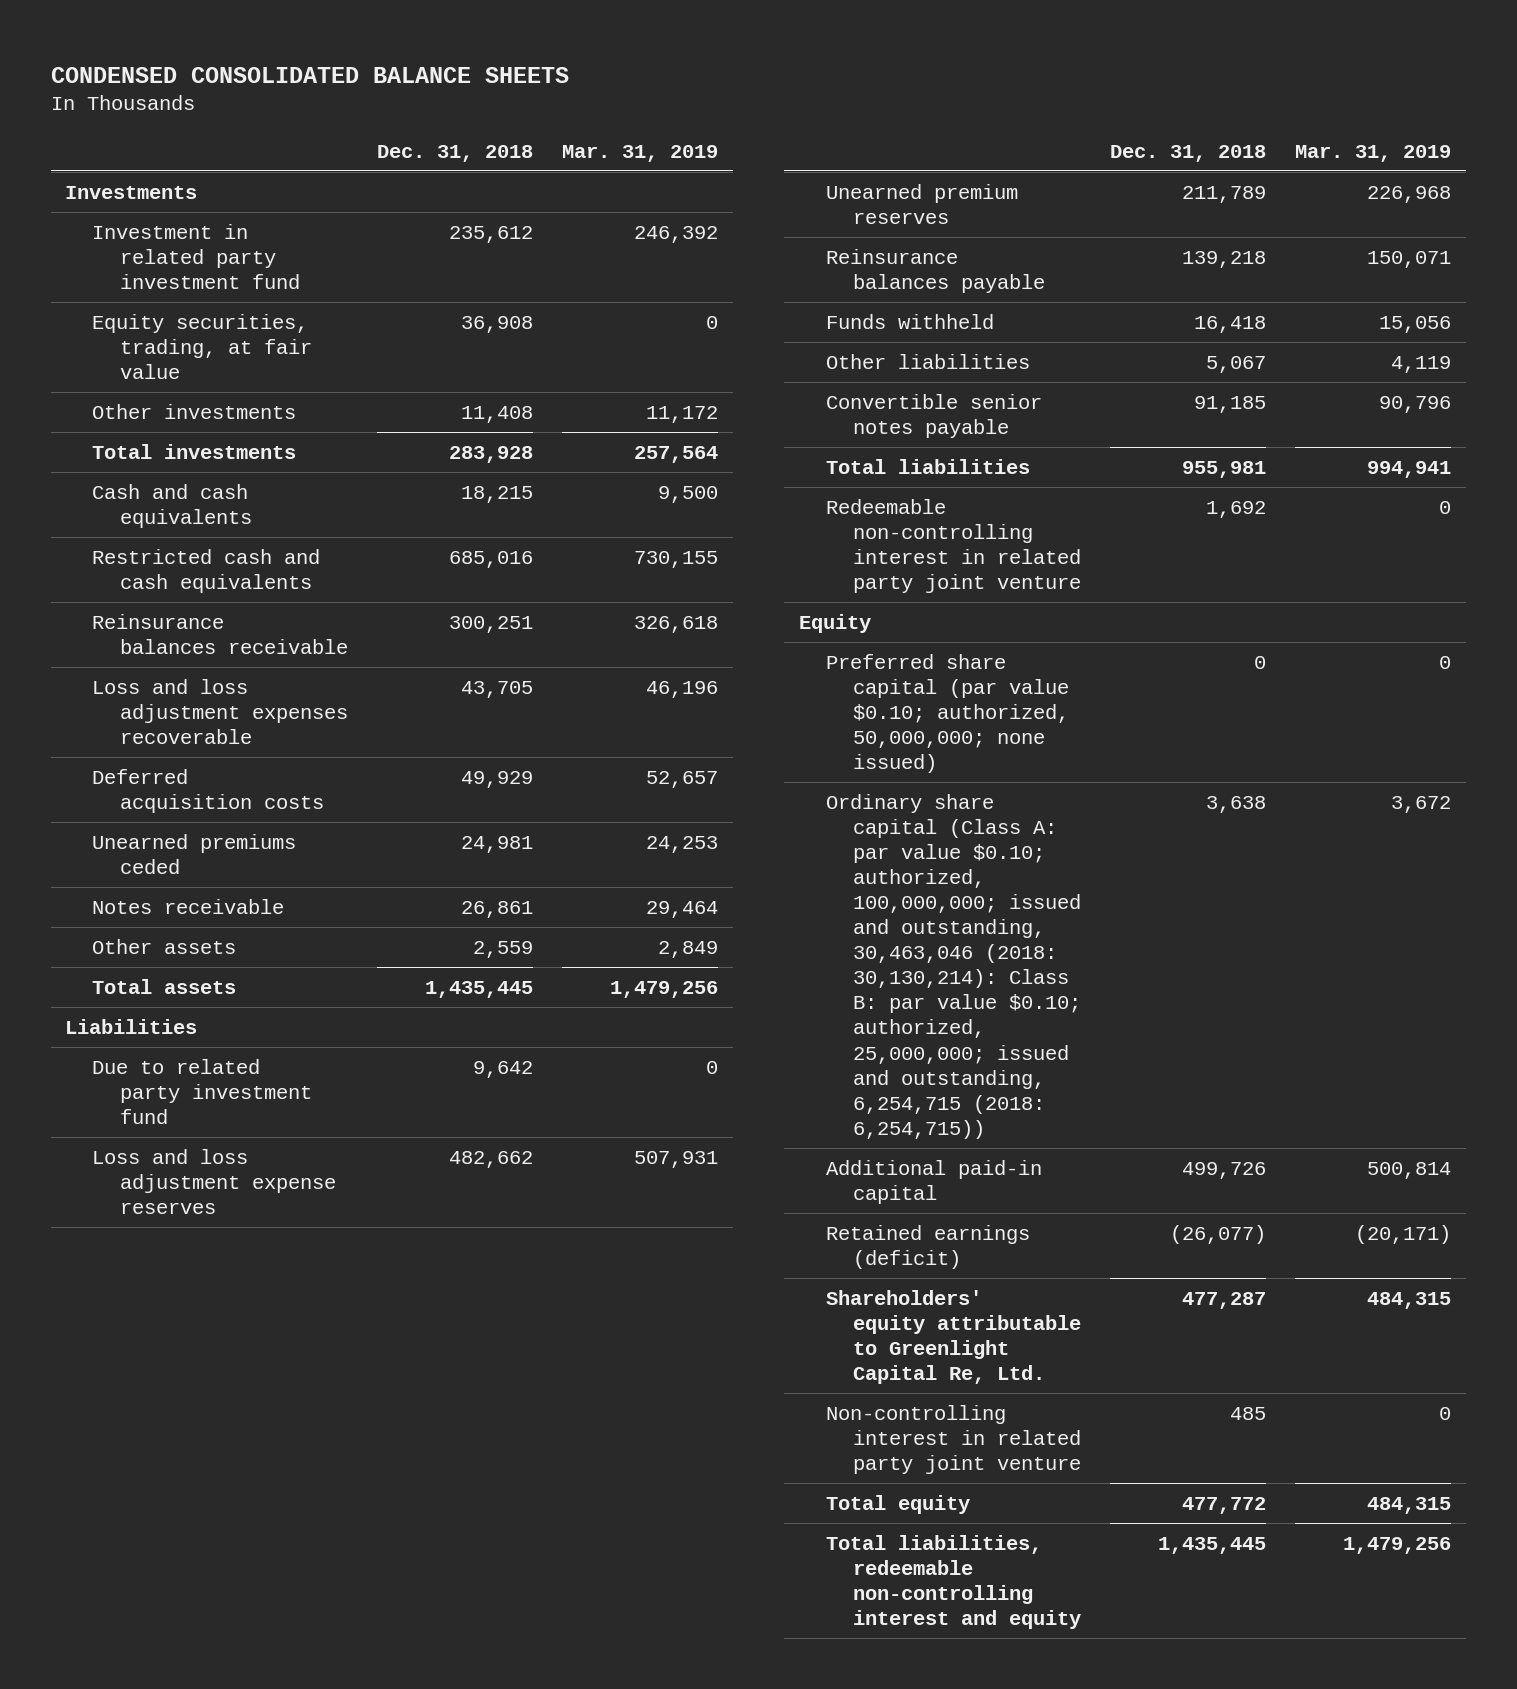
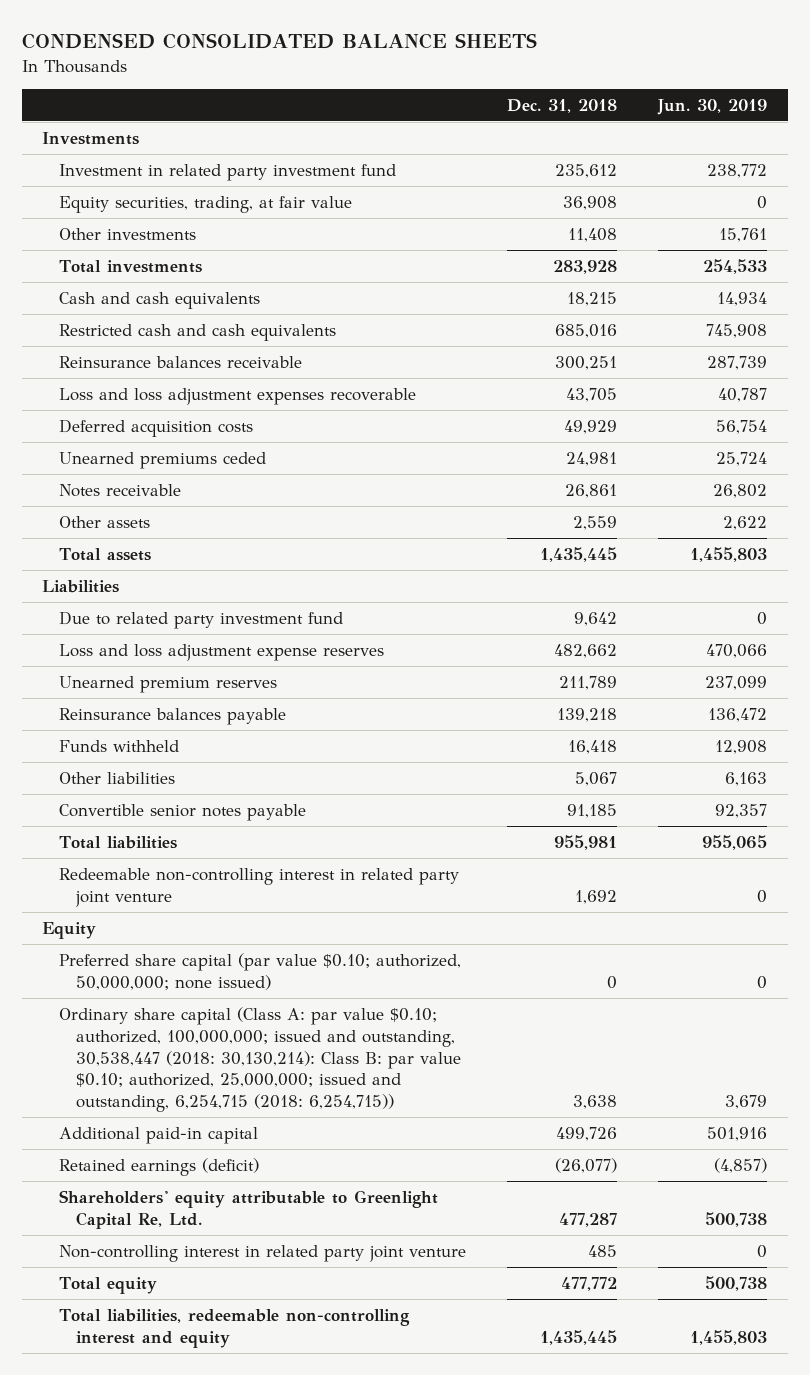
[562,144,719,162] Mar. 31, 2019 -> none
none -> [657,98,768,115] Jun. 30, 2019
[825,793,1082,1139] Ordinary share capital (Class A: par value $0.10; authorized, 100,000,000; issued and outstanding, 30,463,046 (2018: 30,130,214): Class B: par value $0.10; authorized, 25,000,000; issued and outstanding, 6,254,715 (2018: 6,254,715)) -> [59,1007,462,1112] Ordinary share capital (Class A: par value $0.10; authorized, 100,000,000; issued and outstanding, 30,538,447 (2018: 30,130,214): Class B: par value $0.10; authorized, 25,000,000; issued and outstanding, 6,254,715 (2018: 6,254,715))

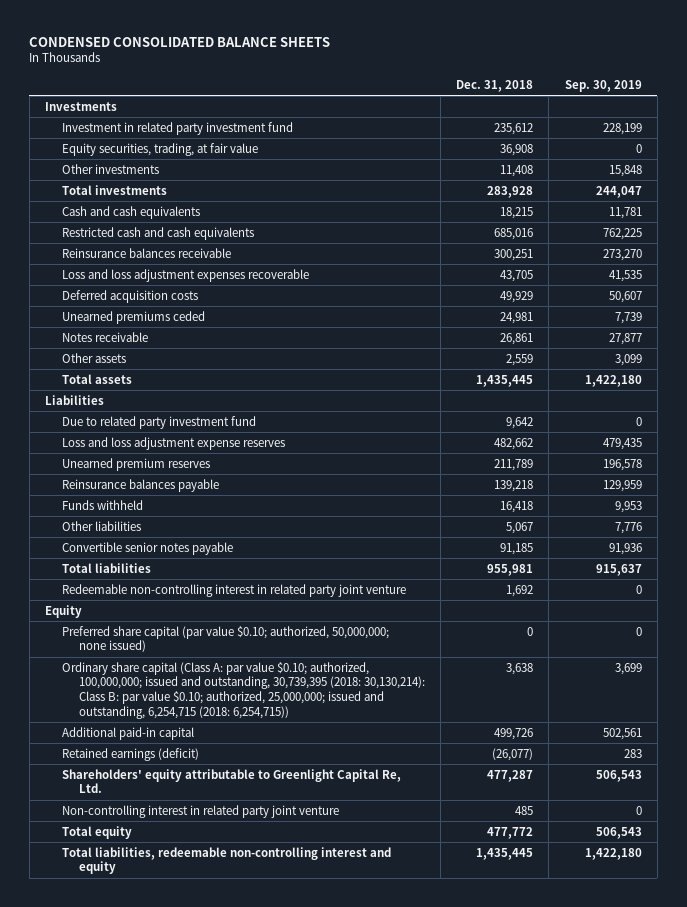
[657,98,768,115] Jun. 30, 2019 -> none
none -> [564,79,642,92] Sep. 30, 2019
[59,1007,462,1112] Ordinary share capital (Class A: par value $0.10; authorized, 100,000,000; issued and outstanding, 30,538,447 (2018: 30,130,214): Class B: par value $0.10; authorized, 25,000,000; issued and outstanding, 6,254,715 (2018: 6,254,715)) -> [61,661,425,719] Ordinary share capital (Class A: par value $0.10; authorized, 100,000,000; issued and outstanding, 30,739,395 (2018: 30,130,214): Class B: par value $0.10; authorized, 25,000,000; issued and outstanding, 6,254,715 (2018: 6,254,715))

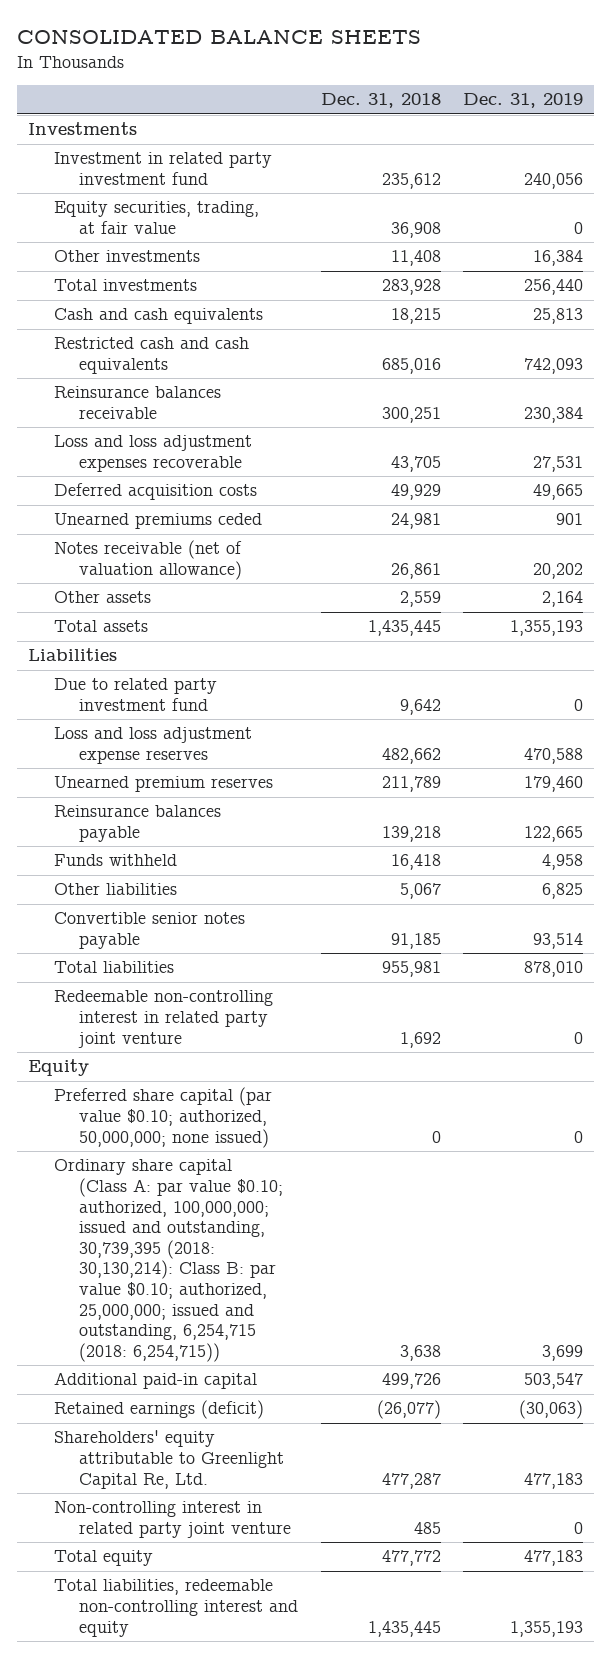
[29,37,331,48] CONDENSED CONSOLIDATED BALANCE SHEETS -> [16,30,421,45] CONSOLIDATED BALANCE SHEETS
[564,79,642,92] Sep. 30, 2019 -> none
none -> [462,93,583,109] Dec. 31, 2019
[61,331,148,342] Notes receivable -> [53,540,243,580] Notes receivable (net of valuation allowance)

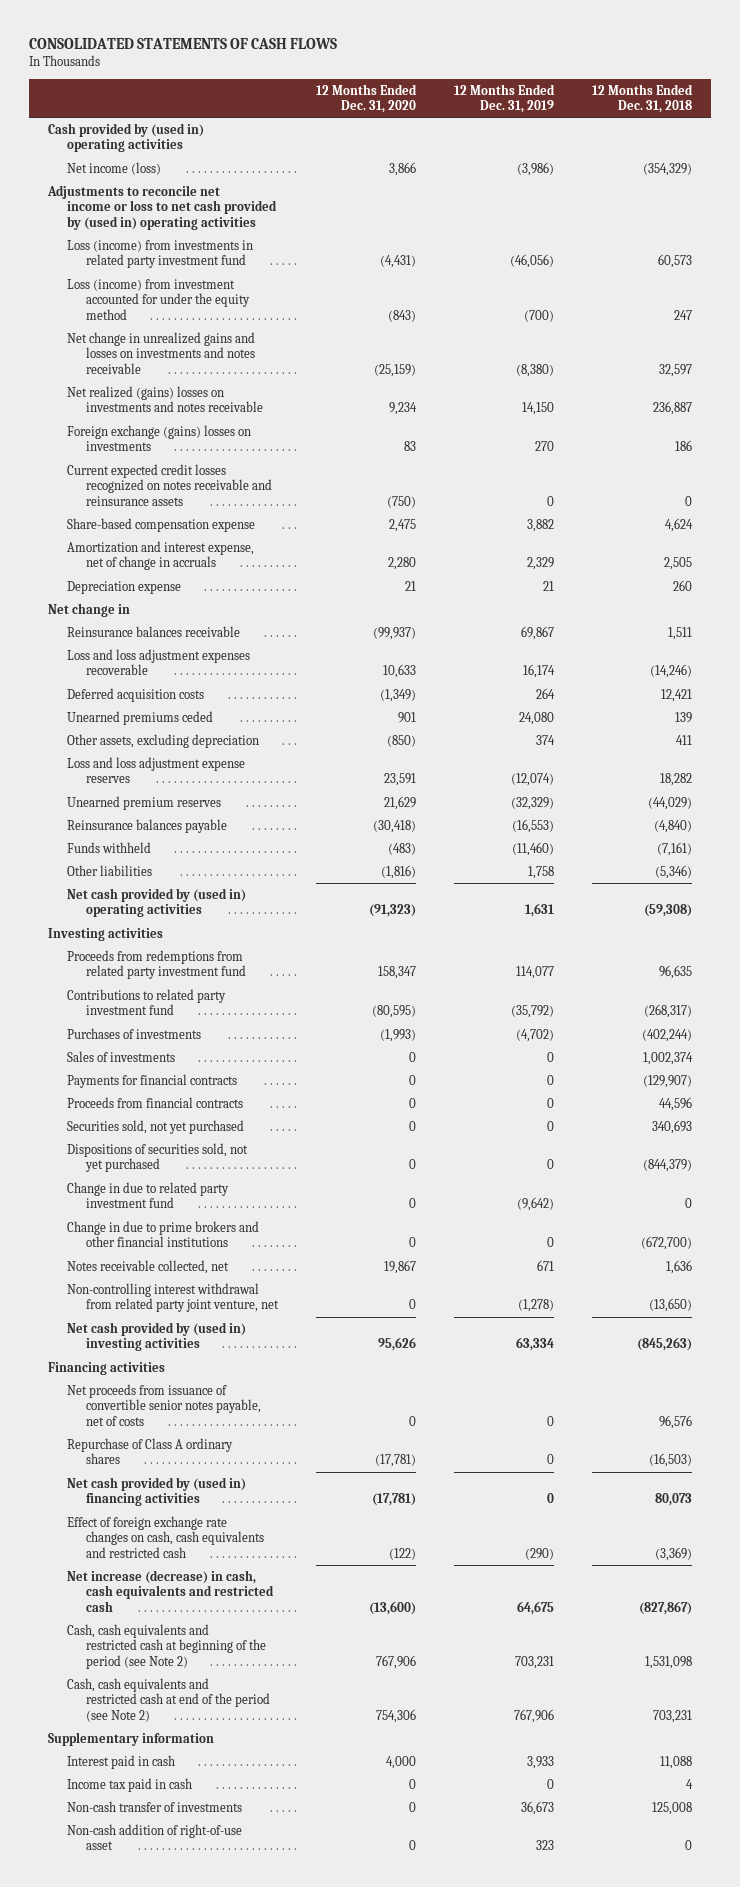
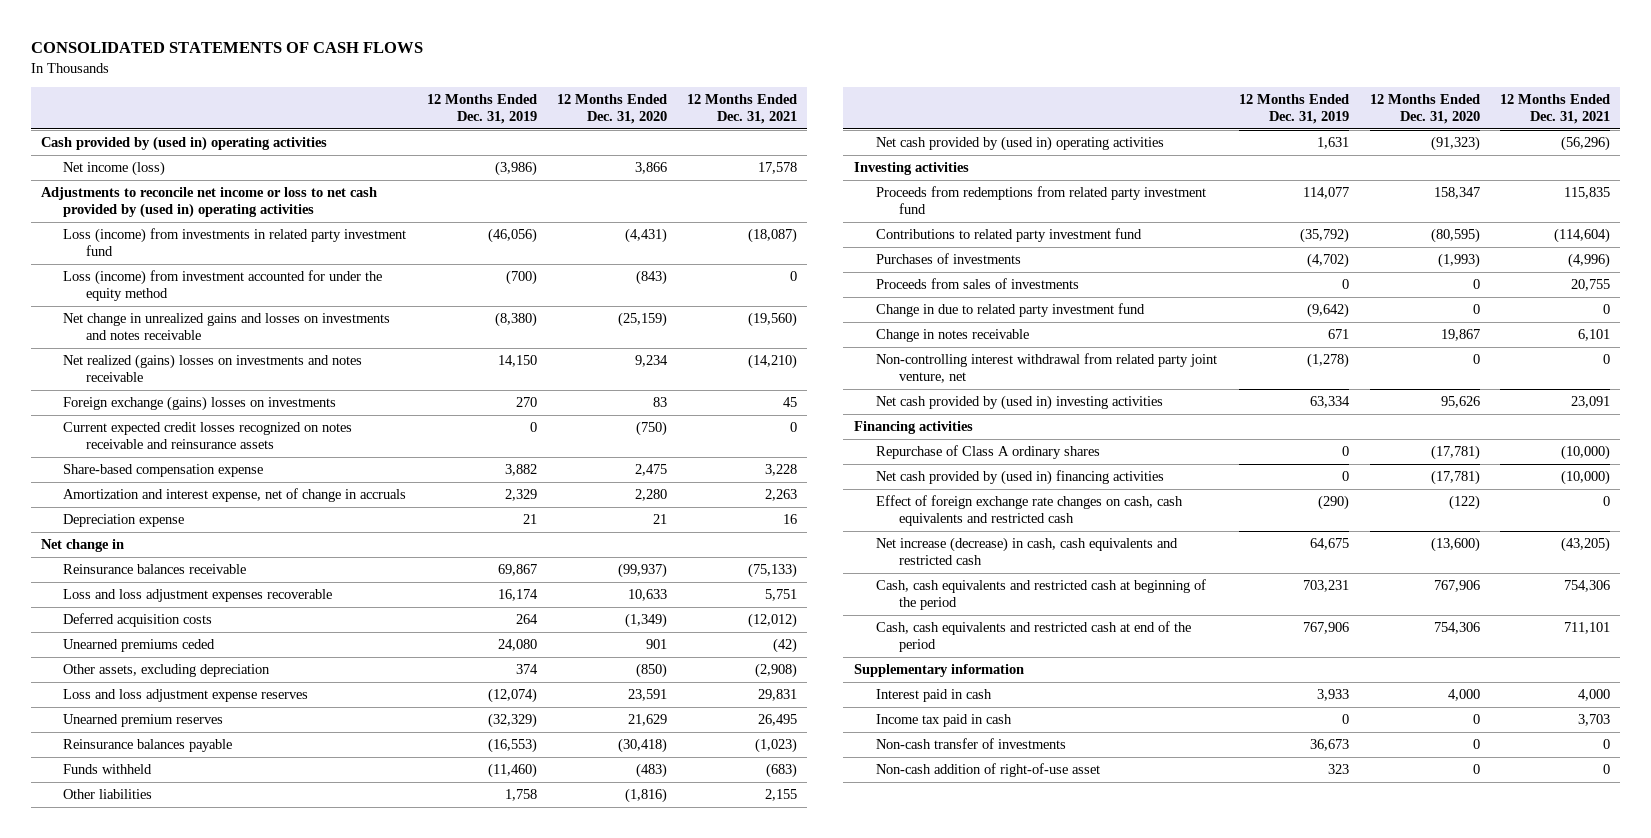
[592,83,694,113] 12 Months Ended Dec. 31, 2018 -> none
none -> [687,94,798,124] 12 Months Ended Dec. 31, 2021
[66,1073,237,1088] Payments for financial contracts -> none
[66,1096,243,1108] Proceeds from financial contracts -> none
[66,1119,244,1134] Securities sold, not yet purchased -> none
[66,1142,248,1173] Dispositions of securities sold, not yet purchased -> none
[66,1050,175,1062] Sales of investments -> [876,278,1080,290] Proceeds from sales of investments
[66,1220,259,1248] Change in due to prime brokers and other financial institutions -> none
[66,1259,229,1274] Notes receivable collected, net -> [876,329,1030,343] Change in notes receivable
[66,1383,261,1426] Net proceeds from issuance of convertible senior notes payable, net of costs -> none
[66,1623,266,1669] Cash, cash equivalents and restricted cash at beginning of the period (see Note 2) -> [876,579,1207,610] Cash, cash equivalents and restricted cash at beginning of the period
[66,1677,270,1722] Cash, cash equivalents and restricted cash at end of the period (see Note 2) -> [876,621,1192,652] Cash, cash equivalents and restricted cash at end of the period

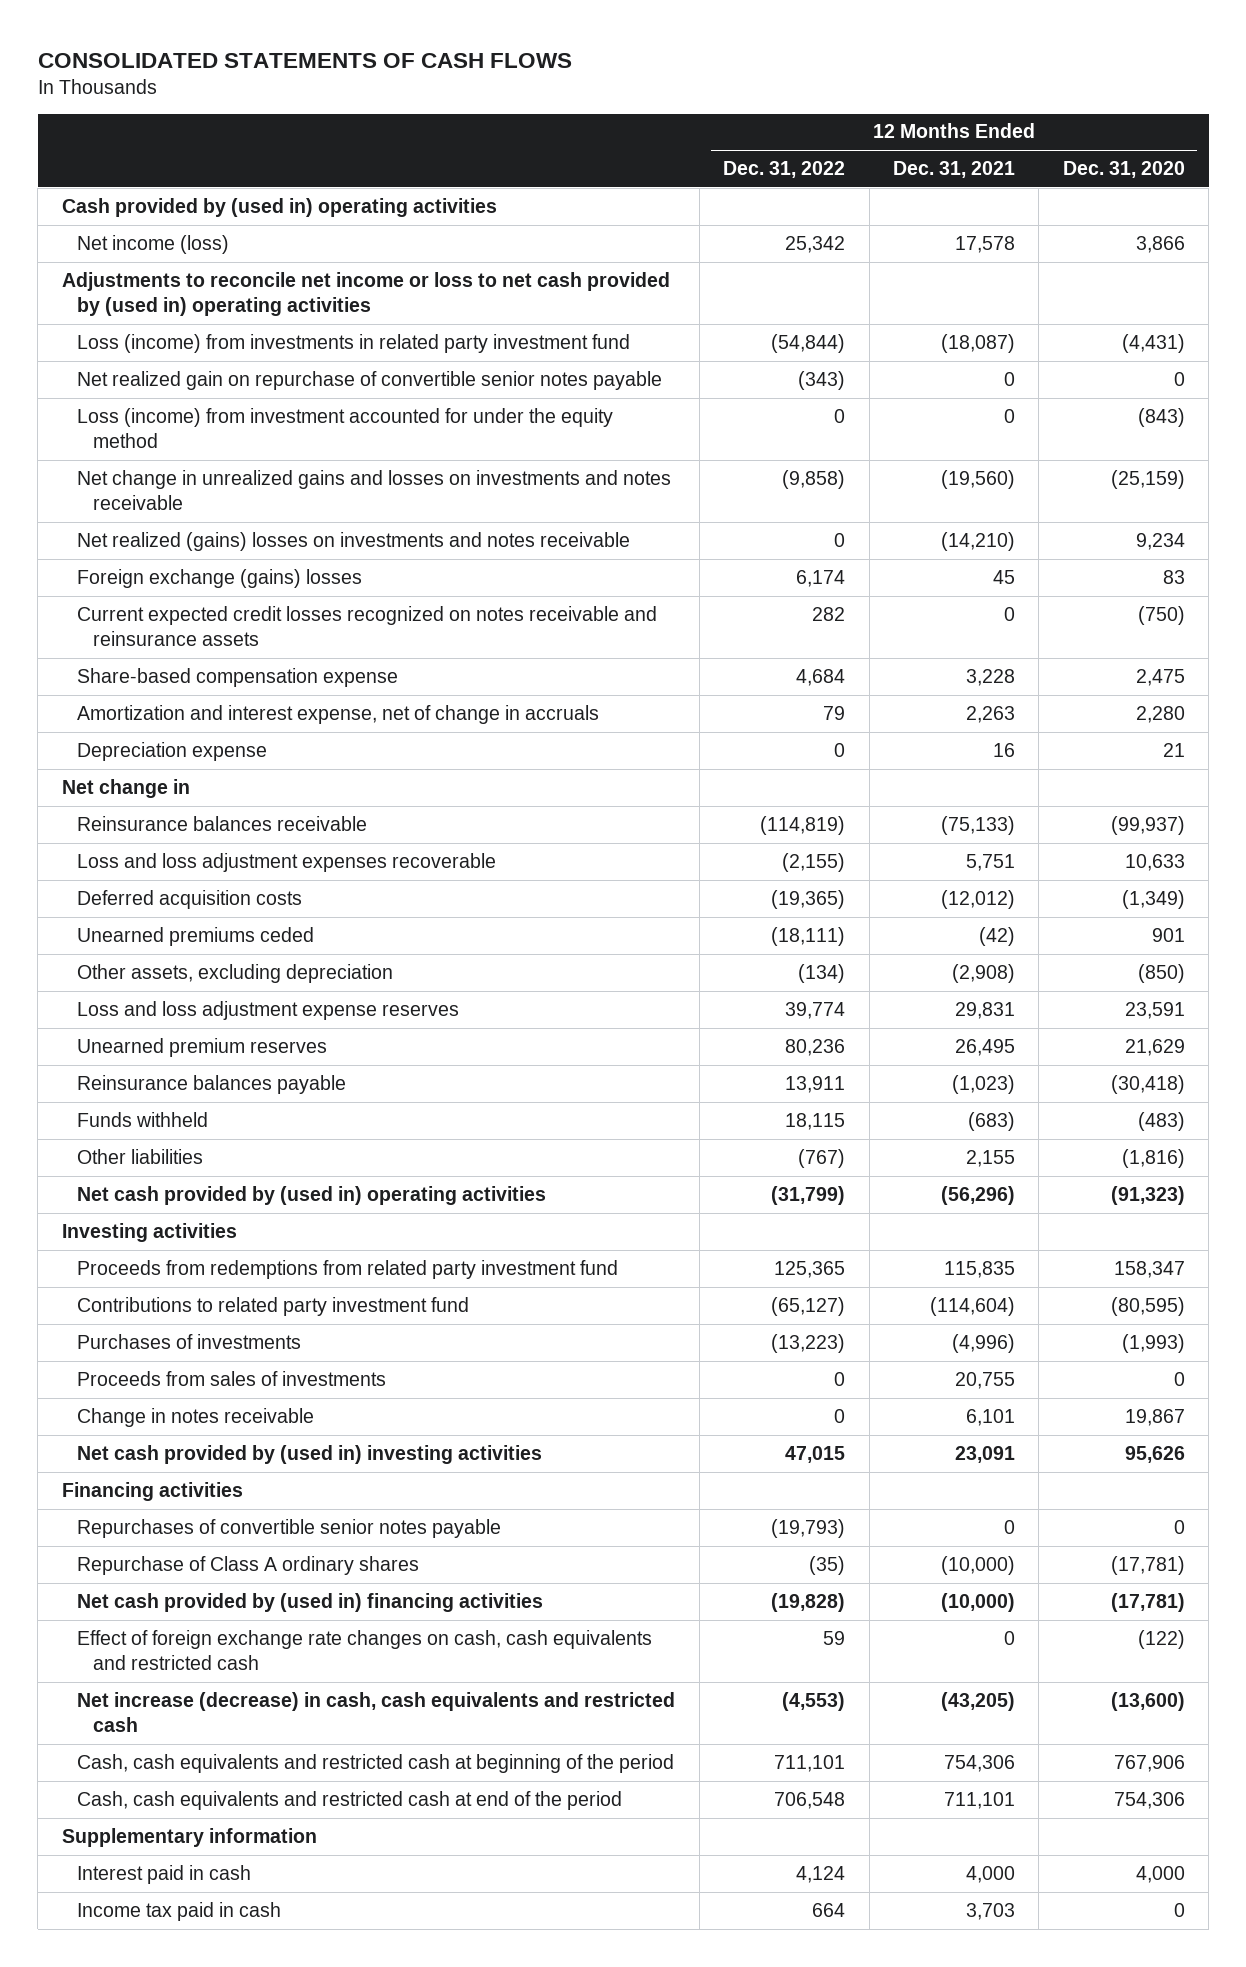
[426,94,537,124] 12 Months Ended Dec. 31, 2019 -> none
none -> [723,161,846,179] Dec. 31, 2022
none -> [77,370,663,390] Net realized gain on repurchase of convertible senior notes payable
[63,396,337,412] Foreign exchange (gains) losses on investments -> [77,568,363,588] Foreign exchange (gains) losses
[876,303,1146,318] Change in due to related party investment fund -> none
[876,353,1218,383] Non-controlling interest withdrawal from related party joint venture, net -> none
none -> [77,1518,502,1538] Repurchases of convertible senior notes payable
[876,738,1067,750] Non-cash transfer of investments -> none
[876,763,1101,778] Non-cash addition of right-of-use asset -> none

